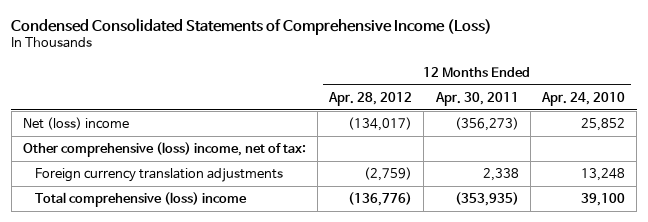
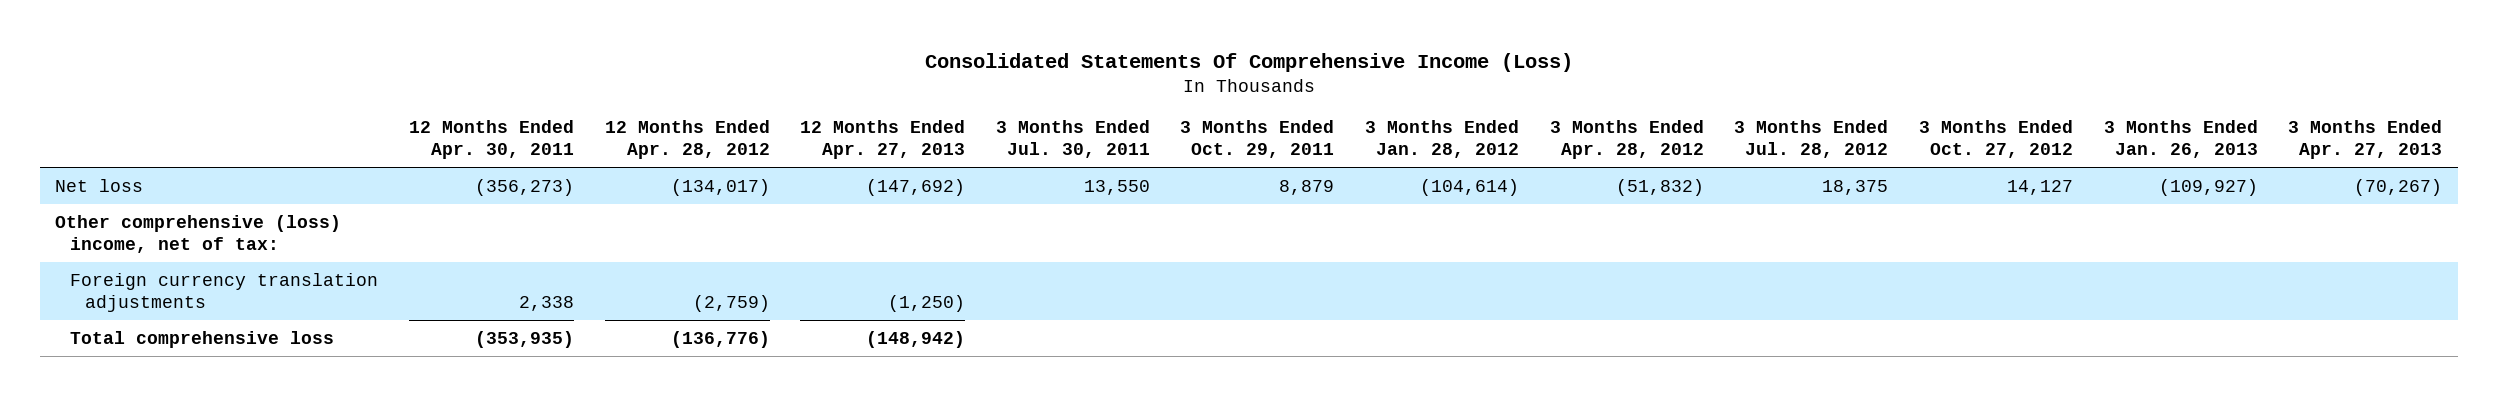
[11,17,493,35] Condensed Consolidated Statements of Comprehensive Income (Loss) -> [924,52,1573,72] Consolidated Statements Of Comprehensive Income (Loss)
[541,91,626,106] Apr. 24, 2010 -> none
none -> [800,120,966,160] 12 Months Ended Apr. 27, 2013
none -> [995,120,1150,159] 3 Months Ended Jul. 30, 2011
none -> [1180,120,1335,159] 3 Months Ended Oct. 29, 2011
none -> [1365,120,1520,159] 3 Months Ended Jan. 28, 2012
none -> [1549,120,1704,160] 3 Months Ended Apr. 28, 2012
none -> [1734,120,1889,159] 3 Months Ended Jul. 28, 2012
none -> [1918,120,2073,159] 3 Months Ended Oct. 27, 2012
none -> [2103,120,2258,159] 3 Months Ended Jan. 26, 2013
none -> [2288,120,2443,160] 3 Months Ended Apr. 27, 2013
[22,116,129,130] Net (loss) income -> [55,178,144,192] Net loss
[34,191,247,207] Total comprehensive (loss) income -> [70,330,335,348] Total comprehensive loss

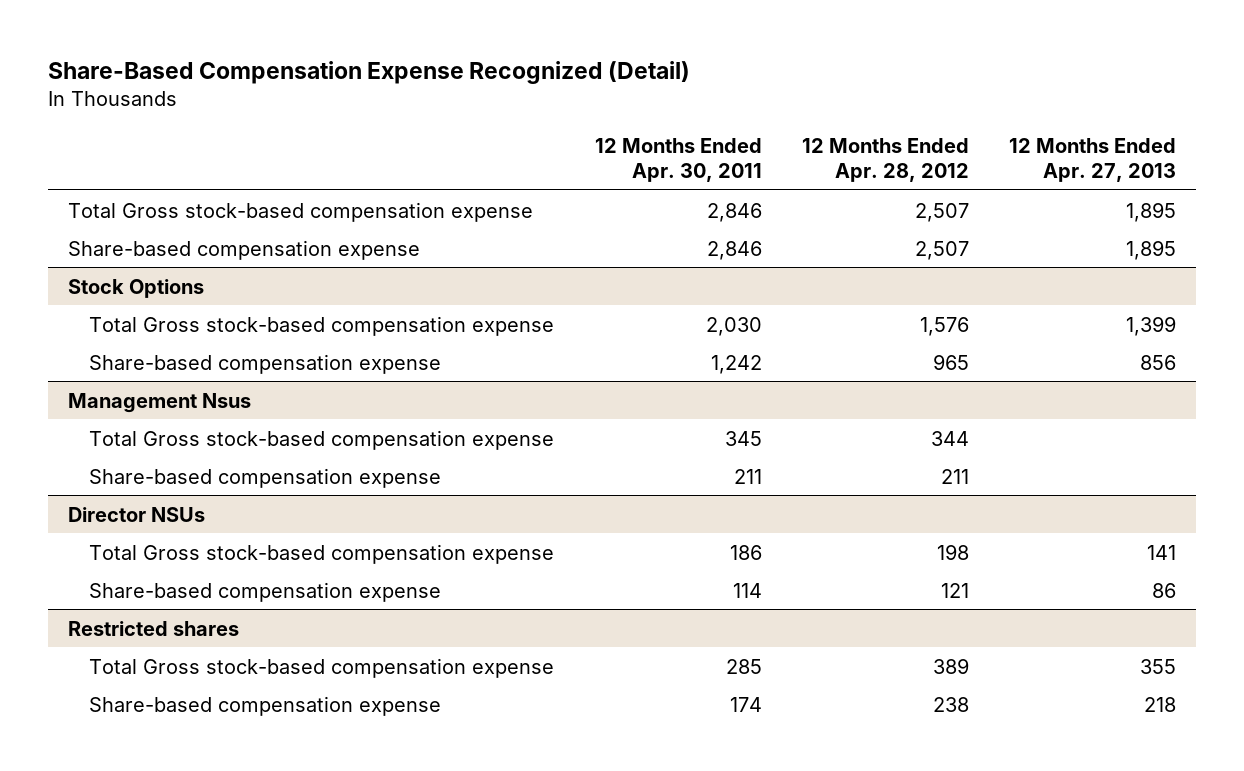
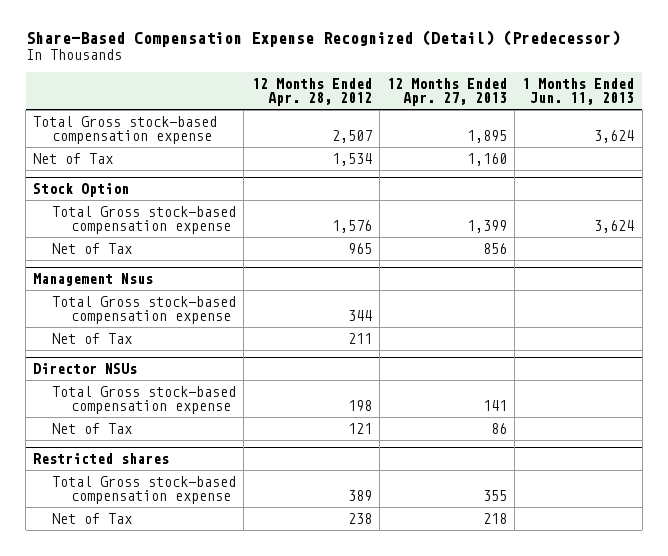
[48,61,691,85] Share-Based Compensation Expense Recognized (Detail) -> [25,30,620,48] Share-Based Compensation Expense Recognized (Detail) (Predecessor)
[594,137,762,182] 12 Months Ended Apr. 30, 2011 -> none
none -> [522,77,635,106] 1 Months Ended Jun. 11, 2013
[68,239,421,260] Share-based compensation expense -> none
none -> [33,152,114,164] Net of Tax
[68,278,205,298] Stock Options -> [33,183,130,198] Stock Option
[89,353,442,374] Share-based compensation expense -> [52,242,133,254] Net of Tax
[89,467,442,488] Share-based compensation expense -> [52,332,133,344] Net of Tax
[89,581,442,602] Share-based compensation expense -> [52,422,133,434] Net of Tax
[89,695,442,716] Share-based compensation expense -> [52,512,133,524] Net of Tax

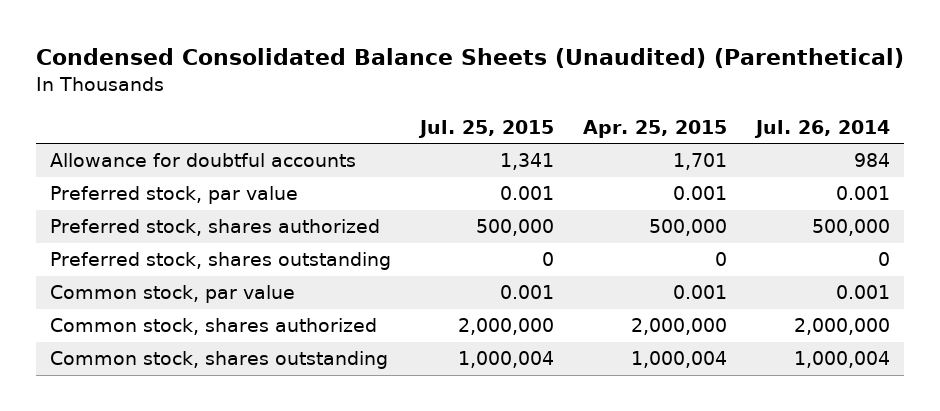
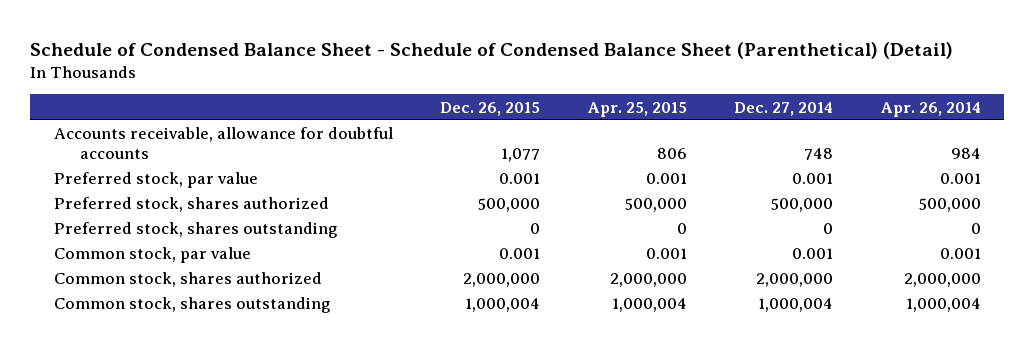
[35,48,904,69] Condensed Consolidated Balance Sheets (Unaudited) (Parenthetical) -> [29,41,953,59] Schedule of Condensed Balance Sheet - Schedule of Condensed Balance Sheet (Parenthetical) (Detail)
[418,119,555,138] Jul. 25, 2015 -> none
[753,119,890,138] Jul. 26, 2014 -> none
none -> [440,101,541,116] Dec. 26, 2015
none -> [734,101,834,116] Dec. 27, 2014
none -> [880,101,981,117] Apr. 26, 2014
[50,153,357,168] Allowance for doubtful accounts -> [53,127,393,159] Accounts receivable, allowance for doubtful accounts
[672,153,727,171] 1,701 -> [656,147,687,159] 806

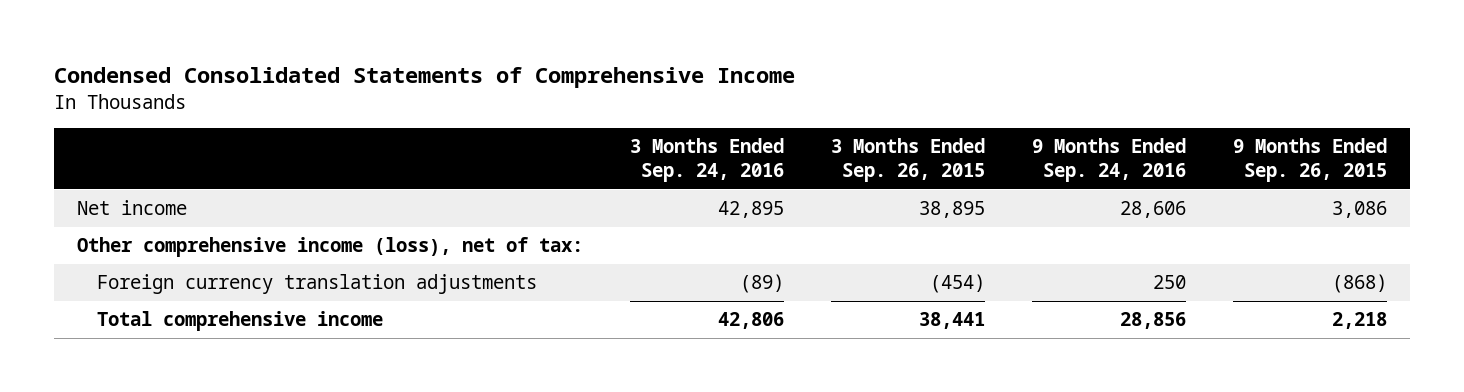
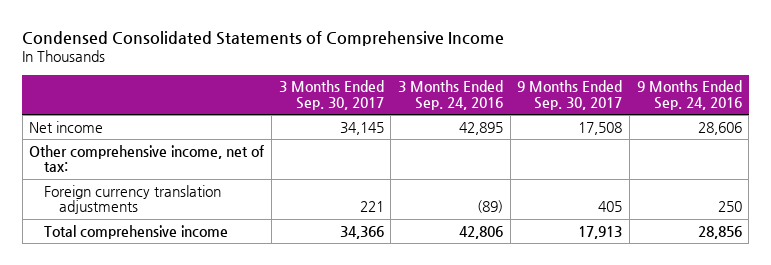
[831,138,986,183] 3 Months Ended Sep. 26, 2015 -> none
[1232,138,1387,183] 9 Months Ended Sep. 26, 2015 -> none
none -> [278,80,384,111] 3 Months Ended Sep. 30, 2017
none -> [517,80,623,111] 9 Months Ended Sep. 30, 2017
[77,237,584,258] Other comprehensive income (loss), net of tax: -> [29,144,265,173] Other comprehensive income, net of tax:

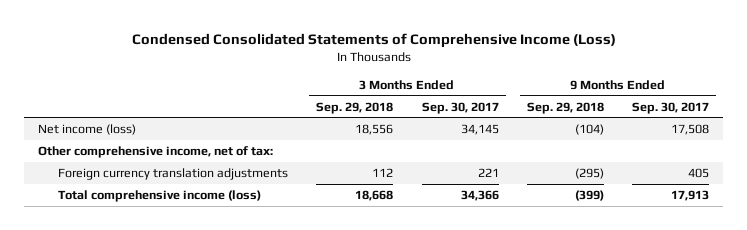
[22,31,505,47] Condensed Consolidated Statements of Comprehensive Income -> [131,32,616,48] Condensed Consolidated Statements of Comprehensive Income (Loss)
[398,80,504,111] 3 Months Ended Sep. 24, 2016 -> none
[636,80,742,111] 9 Months Ended Sep. 24, 2016 -> none
none -> [316,101,394,114] Sep. 29, 2018
none -> [526,101,604,114] Sep. 29, 2018
[29,120,104,133] Net income -> [38,124,137,136] Net income (loss)
[44,224,229,239] Total comprehensive income -> [58,190,262,203] Total comprehensive income (loss)

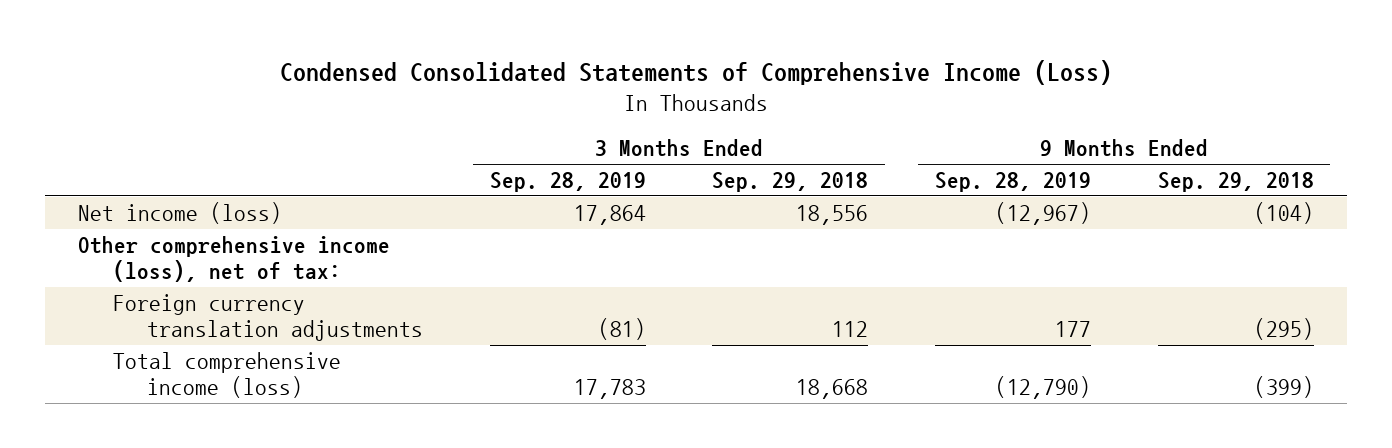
[421,101,499,114] Sep. 30, 2017 -> none
[632,101,710,114] Sep. 30, 2017 -> none
none -> [489,172,646,193] Sep. 28, 2019
none -> [934,172,1091,193] Sep. 28, 2019
[38,146,274,159] Other comprehensive income, net of tax: -> [78,236,391,283] Other comprehensive income (loss), net of tax:

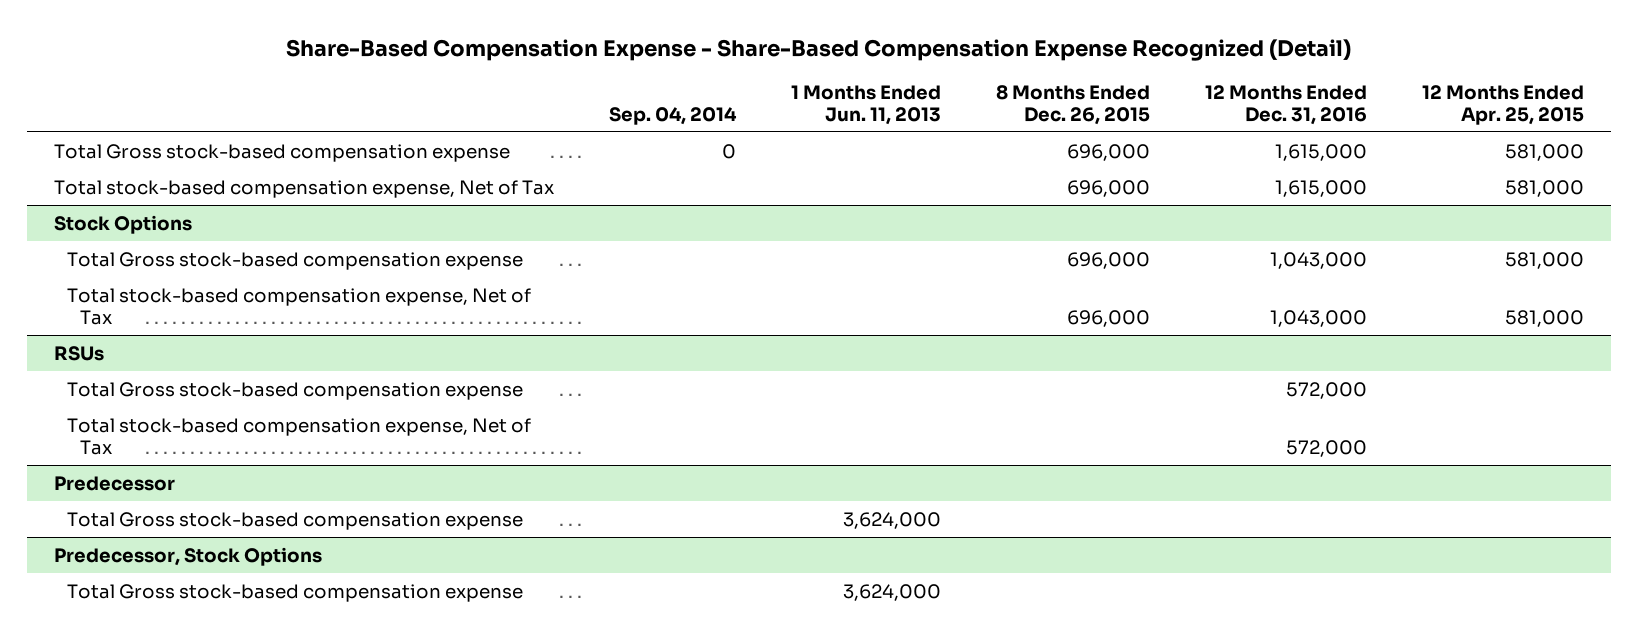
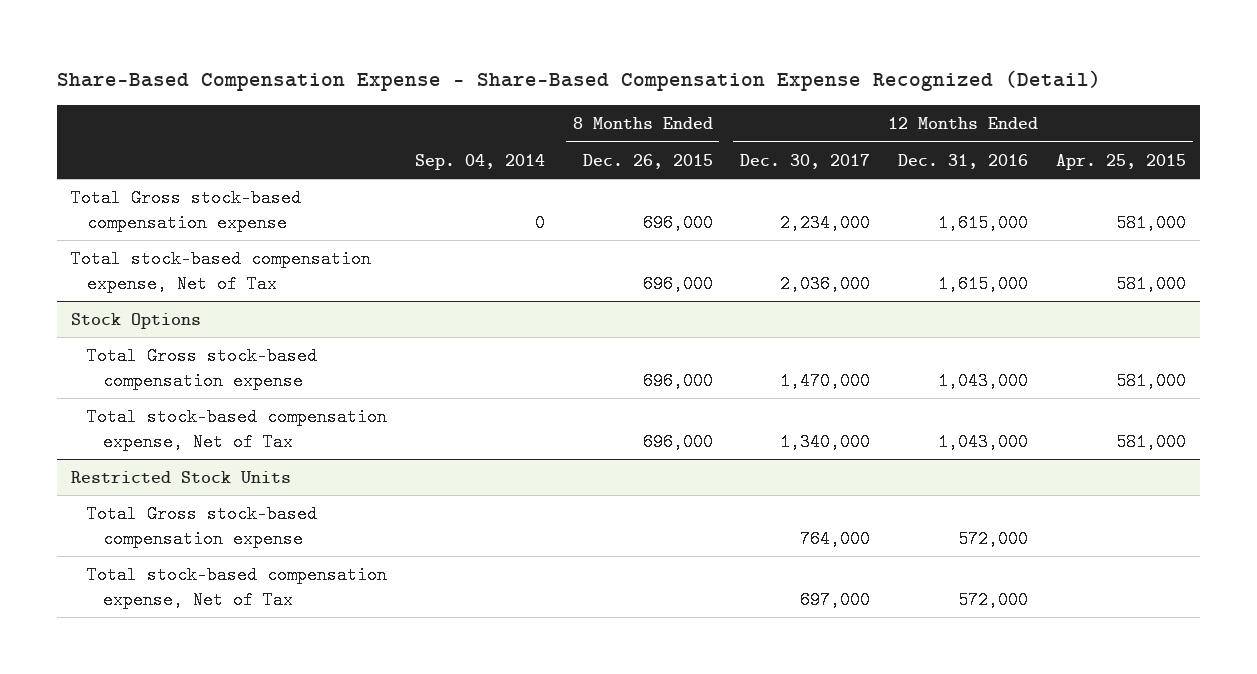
[791,84,942,125] 1 Months Ended Jun. 11, 2013 -> none
none -> [740,153,871,169] Dec. 30, 2017
[54,345,105,361] RSUs -> [70,470,291,483] Restricted Stock Units
[54,475,176,491] Predecessor -> none
[67,511,524,530] Total Gross stock-based compensation expense -> none
[54,546,323,566] Predecessor, Stock Options -> none
[67,583,524,602] Total Gross stock-based compensation expense -> none

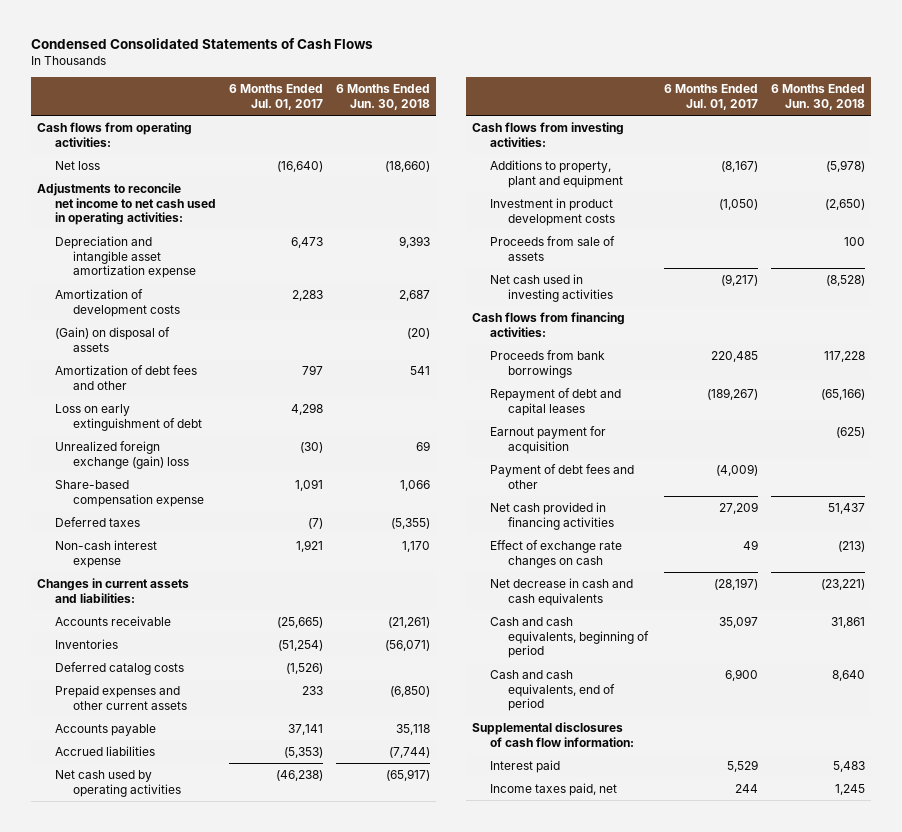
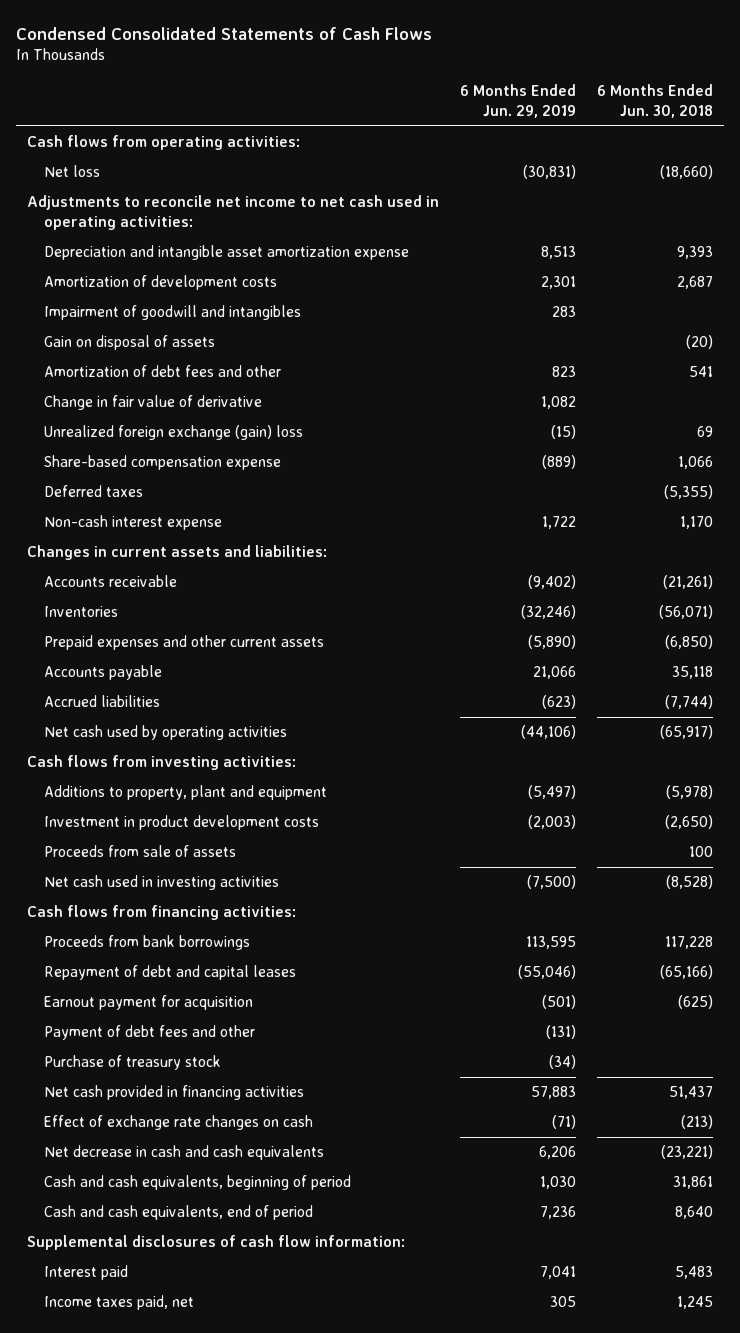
[228,84,323,110] 6 Months Ended Jul. 01, 2017 -> none
none -> [459,83,576,118] 6 Months Ended Jun. 29, 2019
none -> [43,305,301,321] Impairment of goodwill and intangibles
[54,327,170,352] (Gain) on disposal of assets -> [43,335,215,351] Gain on disposal of assets
[54,404,202,431] Loss on early extinguishment of debt -> none
none -> [43,395,262,411] Change in fair value of derivative
[54,662,184,676] Deferred catalog costs -> none
none -> [43,1055,221,1071] Purchase of treasury stock

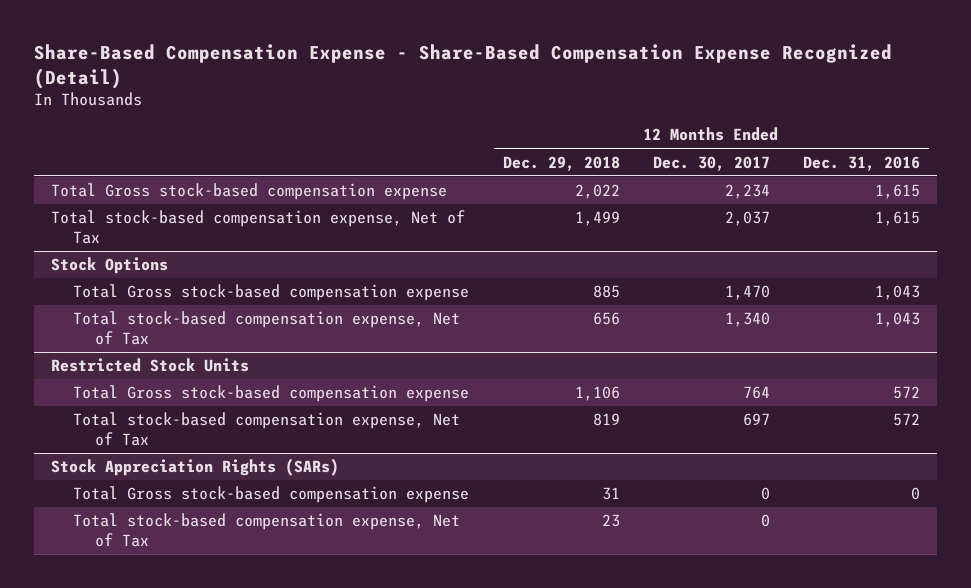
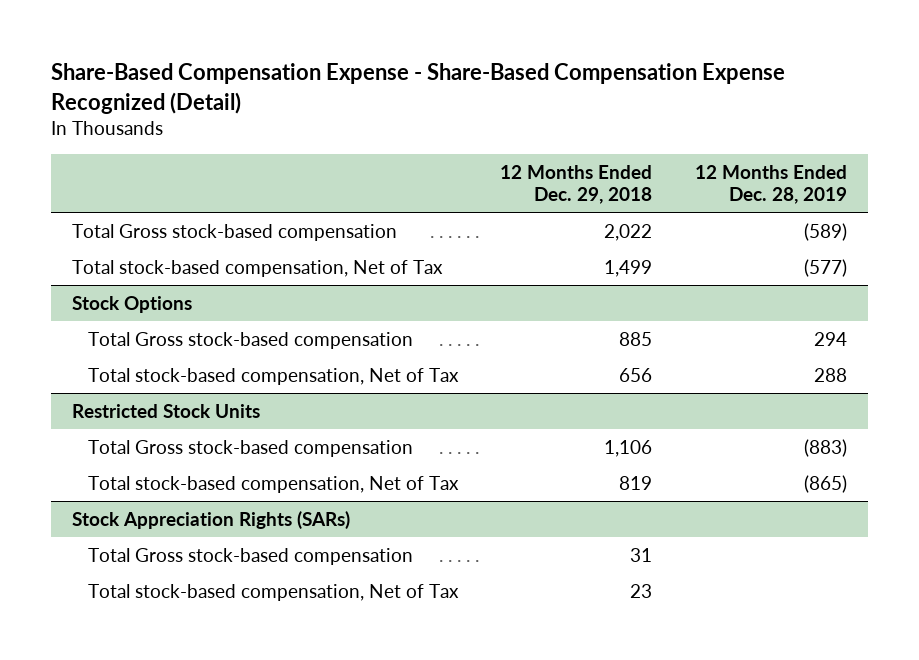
[652,155,770,171] Dec. 30, 2017 -> none
[803,155,921,171] Dec. 31, 2016 -> none
none -> [694,165,847,205] 12 Months Ended Dec. 28, 2019
[50,183,447,201] Total Gross stock-based compensation expense -> [72,223,398,241] Total Gross stock-based compensation
[50,210,465,245] Total stock-based compensation expense, Net of Tax -> [72,259,444,277] Total stock-based compensation, Net of Tax
[73,284,470,302] Total Gross stock-based compensation expense -> [88,331,414,349] Total Gross stock-based compensation
[73,311,461,346] Total stock-based compensation expense, Net of Tax -> [88,367,460,385] Total stock-based compensation, Net of Tax
[73,385,470,403] Total Gross stock-based compensation expense -> [88,439,414,457] Total Gross stock-based compensation
[73,412,461,447] Total stock-based compensation expense, Net of Tax -> [88,475,460,493] Total stock-based compensation, Net of Tax
[73,486,470,504] Total Gross stock-based compensation expense -> [88,547,414,565] Total Gross stock-based compensation
[73,513,461,548] Total stock-based compensation expense, Net of Tax -> [88,583,460,601] Total stock-based compensation, Net of Tax

